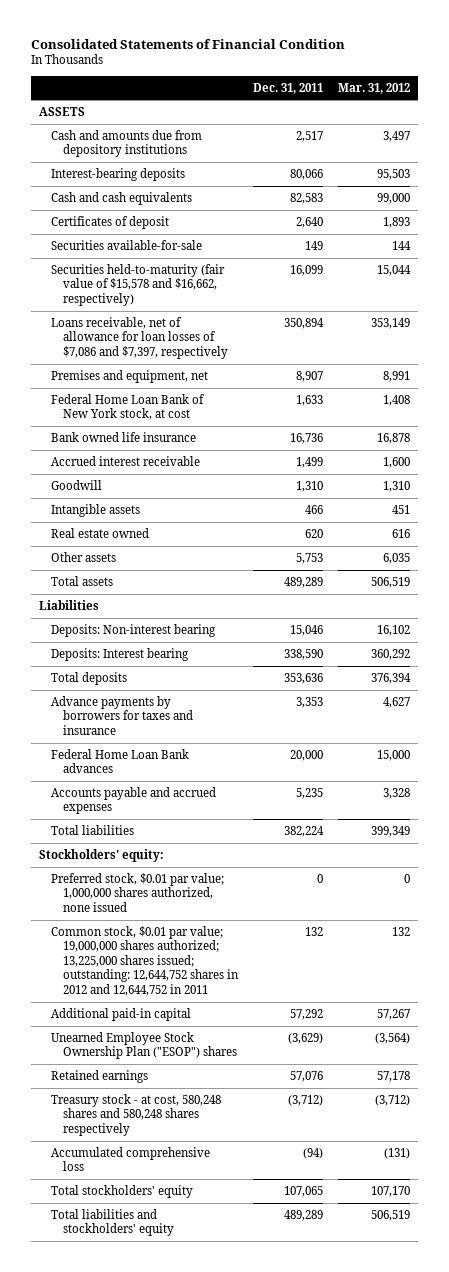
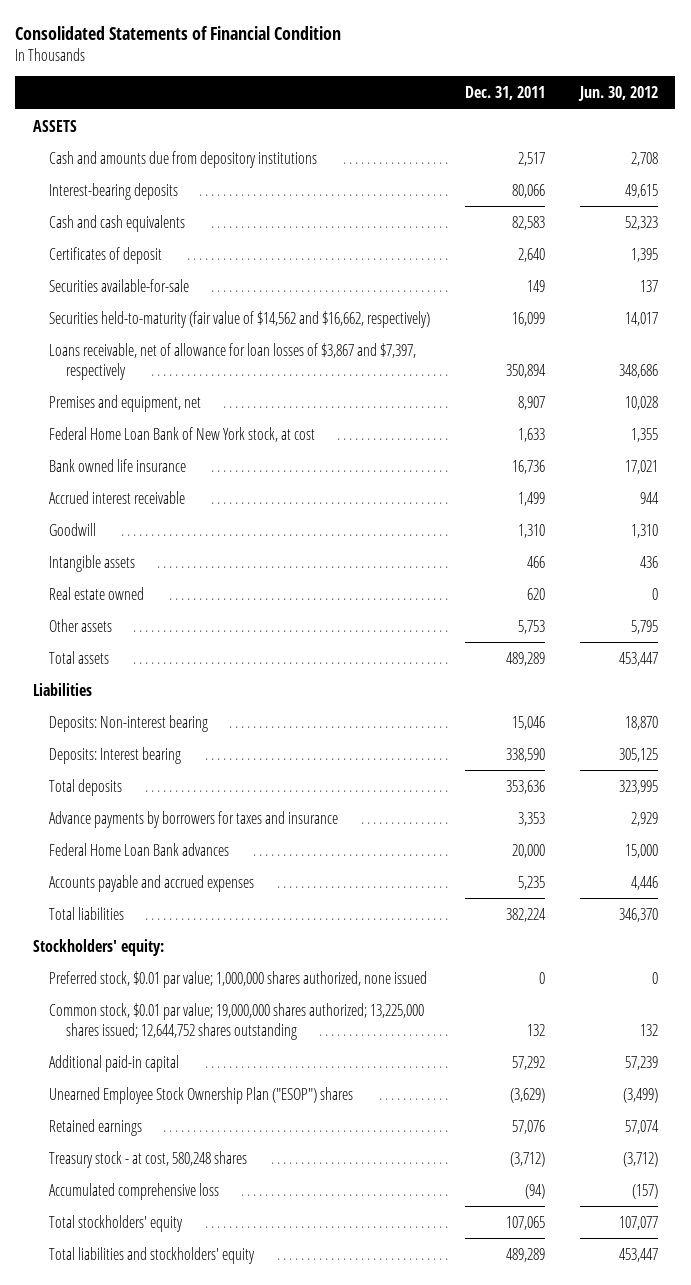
[338,82,411,94] Mar. 31, 2012 -> none
none -> [577,86,658,102] Jun. 30, 2012
[50,263,225,306] Securities held-to-maturity (fair value of $15,578 and $16,662, respectively) -> [49,310,431,328] Securities held-to-maturity (fair value of $14,562 and $16,662, respectively)
[50,316,229,359] Loans receivable, net of allowance for loan losses of $7,086 and $7,397, respectively -> [49,342,417,380] Loans receivable, net of allowance for loan losses of $3,867 and $7,397, respectively
[50,925,240,996] Common stock, $0.01 par value; 19,000,000 shares authorized; 13,225,000 shares issued; outstanding: 12,644,752 shares in 2012 and 12,644,752 in 2011 -> [49,1002,425,1040] Common stock, $0.01 par value; 19,000,000 shares authorized; 13,225,000 shares issued; 12,644,752 shares outstanding
[50,1093,221,1136] Treasury stock - at cost, 580,248 shares and 580,248 shares respectively -> [49,1150,248,1168] Treasury stock - at cost, 580,248 shares

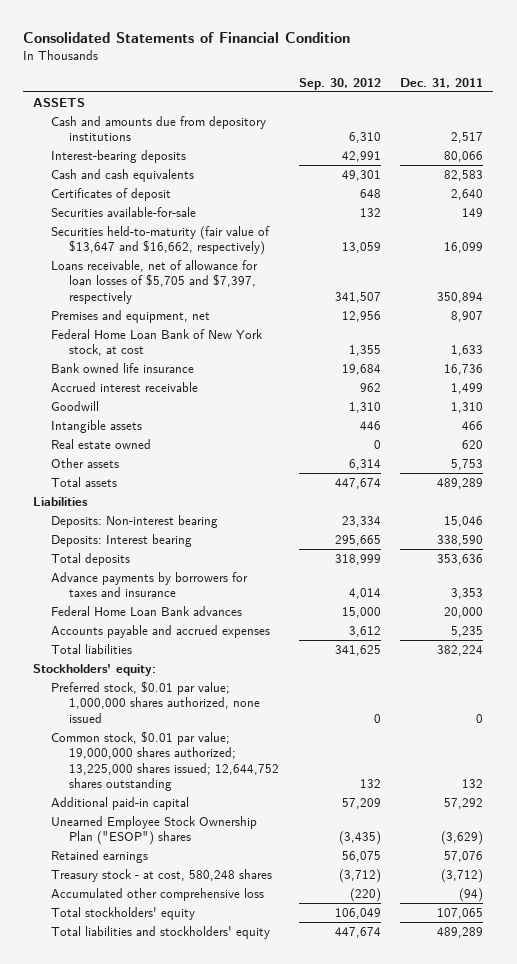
[577,86,658,102] Jun. 30, 2012 -> none
none -> [298,77,381,90] Sep. 30, 2012
[49,310,431,328] Securities held-to-maturity (fair value of $14,562 and $16,662, respectively) -> [51,225,271,256] Securities held-to-maturity (fair value of $13,647 and $16,662, respectively)
[49,342,417,380] Loans receivable, net of allowance for loan losses of $3,867 and $7,397, respectively -> [51,259,259,304] Loans receivable, net of allowance for loan losses of $5,705 and $7,397, respectively
[49,1182,220,1200] Accumulated comprehensive loss -> [51,887,265,901] Accumulated other comprehensive loss

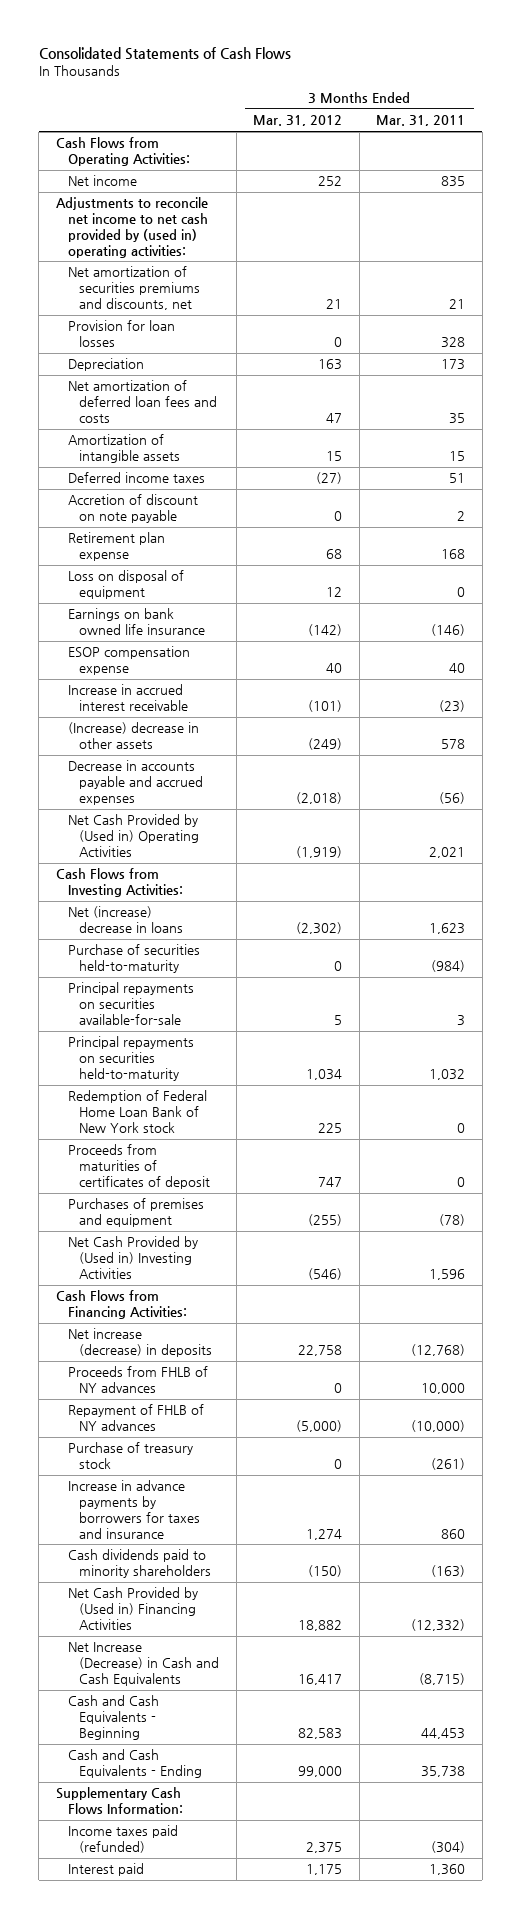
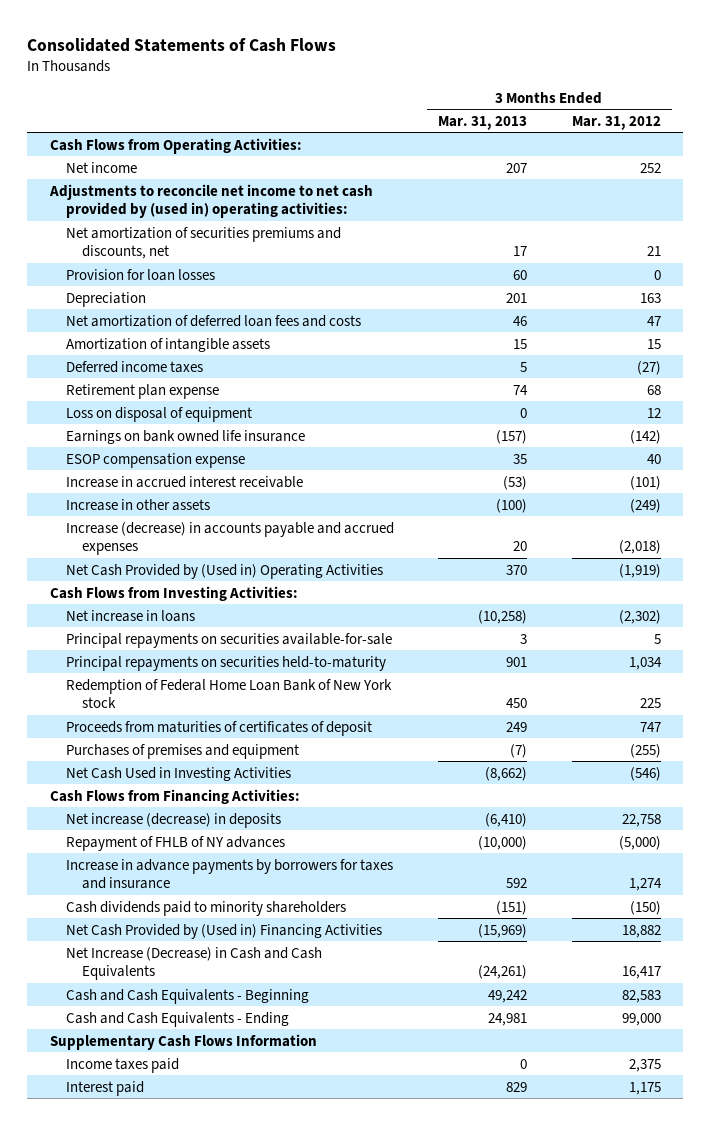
[376,115,466,127] Mar. 31, 2011 -> none
none -> [438,115,528,130] Mar. 31, 2013
[67,494,198,524] Accretion of discount on note payable -> none
[67,722,199,750] (Increase) decrease in other assets -> [65,498,210,511] Increase in other assets
[67,760,204,805] Decrease in accounts payable and accrued expenses -> [65,521,394,556] Increase (decrease) in accounts payable and accrued expenses
[67,944,200,974] Purchase of securities held-to-maturity -> none
[67,906,184,934] Net (increase) decrease in loans -> [65,609,195,622] Net increase in loans
[67,1236,198,1279] Net Cash Provided by (Used in) Investing Activities -> [65,766,291,781] Net Cash Used in Investing Activities
[67,1366,208,1394] Proceeds from FHLB of NY advances -> none
[67,1442,193,1470] Purchase of treasury stock -> none
[55,1787,183,1815] Supplementary Cash Flows Information: -> [49,1033,317,1050] Supplementary Cash Flows Information
[67,1825,178,1854] Income taxes paid (refunded) -> [65,1057,179,1073] Income taxes paid

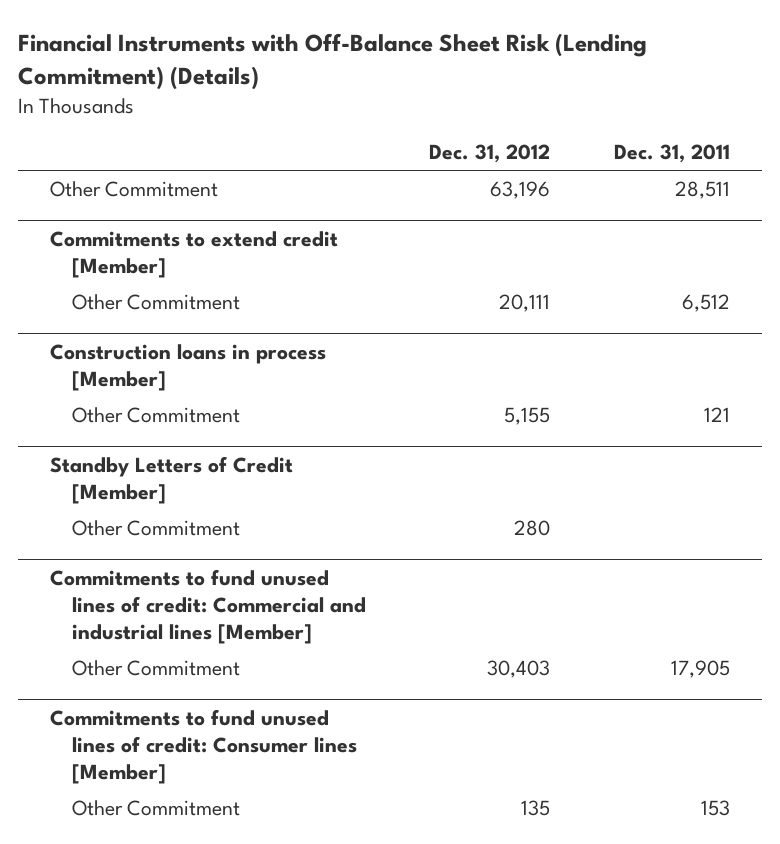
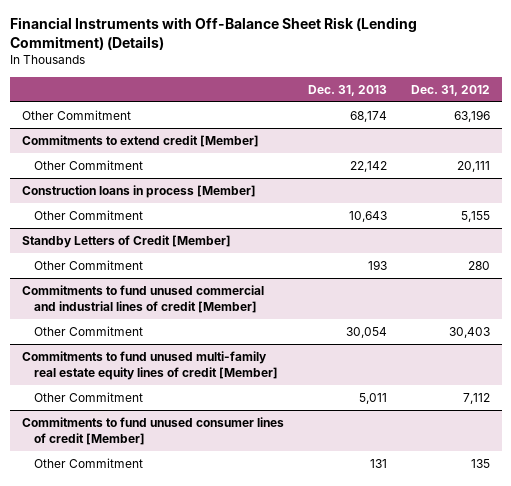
[613,144,730,164] Dec. 31, 2011 -> none
none -> [307,84,387,96] Dec. 31, 2013
[49,568,367,644] Commitments to fund unused lines of credit: Commercial and industrial lines [Member] -> [21,284,264,313] Commitments to fund unused commercial and industrial lines of credit [Member]
none -> [21,350,278,380] Commitments to fund unused multi-family real estate equity lines of credit [Member]
none -> [33,391,143,402] Other Commitment
[49,708,358,784] Commitments to fund unused lines of credit: Consumer lines [Member] -> [21,416,284,445] Commitments to fund unused consumer lines of credit [Member]

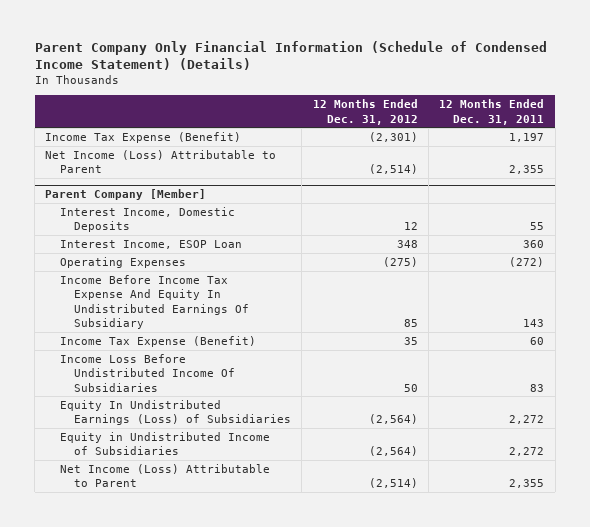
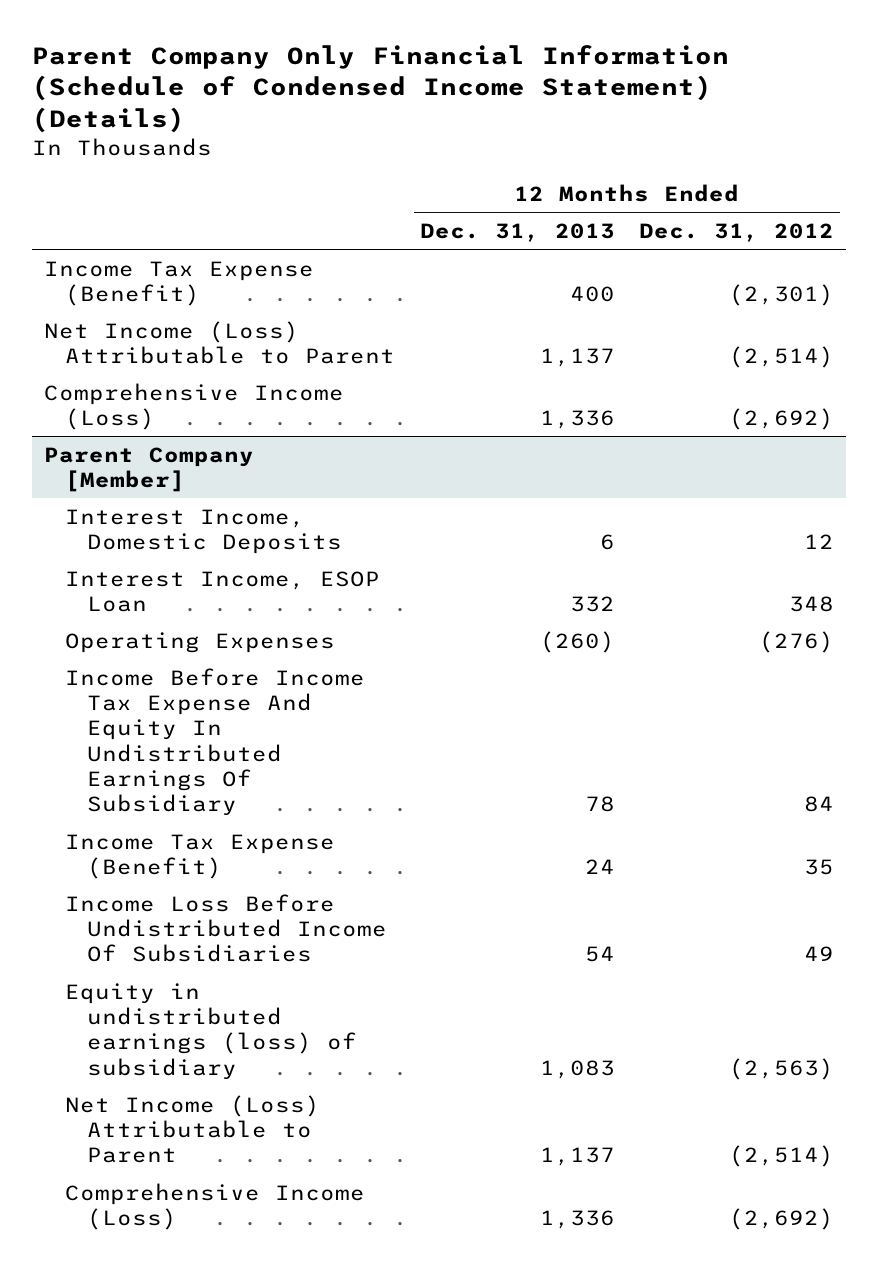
[439,99,545,125] 12 Months Ended Dec. 31, 2011 -> none
none -> [419,222,615,242] Dec. 31, 2013
none -> [44,382,345,431] Comprehensive Income (Loss)
[382,256,418,267] (275) -> [759,630,835,653] (276)
[403,318,418,327] 85 -> [804,796,835,813] 84
[59,431,270,456] Equity in Undistributed Income of Subsidiaries -> none
[403,383,418,392] 50 -> [804,946,835,962] 49
[59,399,292,426] Equity In Undistributed Earnings (Loss) of Subsidiaries -> [65,982,357,1080] Equity in undistributed earnings (loss) of subsidiary
[368,414,418,425] (2,564) -> [729,1057,835,1080] (2,563)
none -> [65,1182,366,1231] Comprehensive Income (Loss)

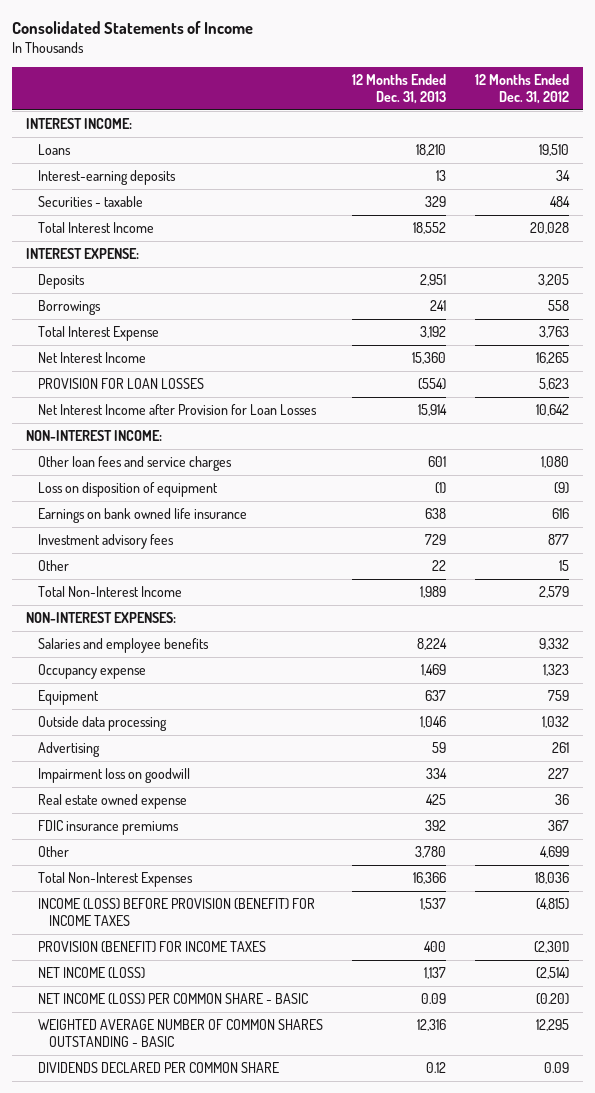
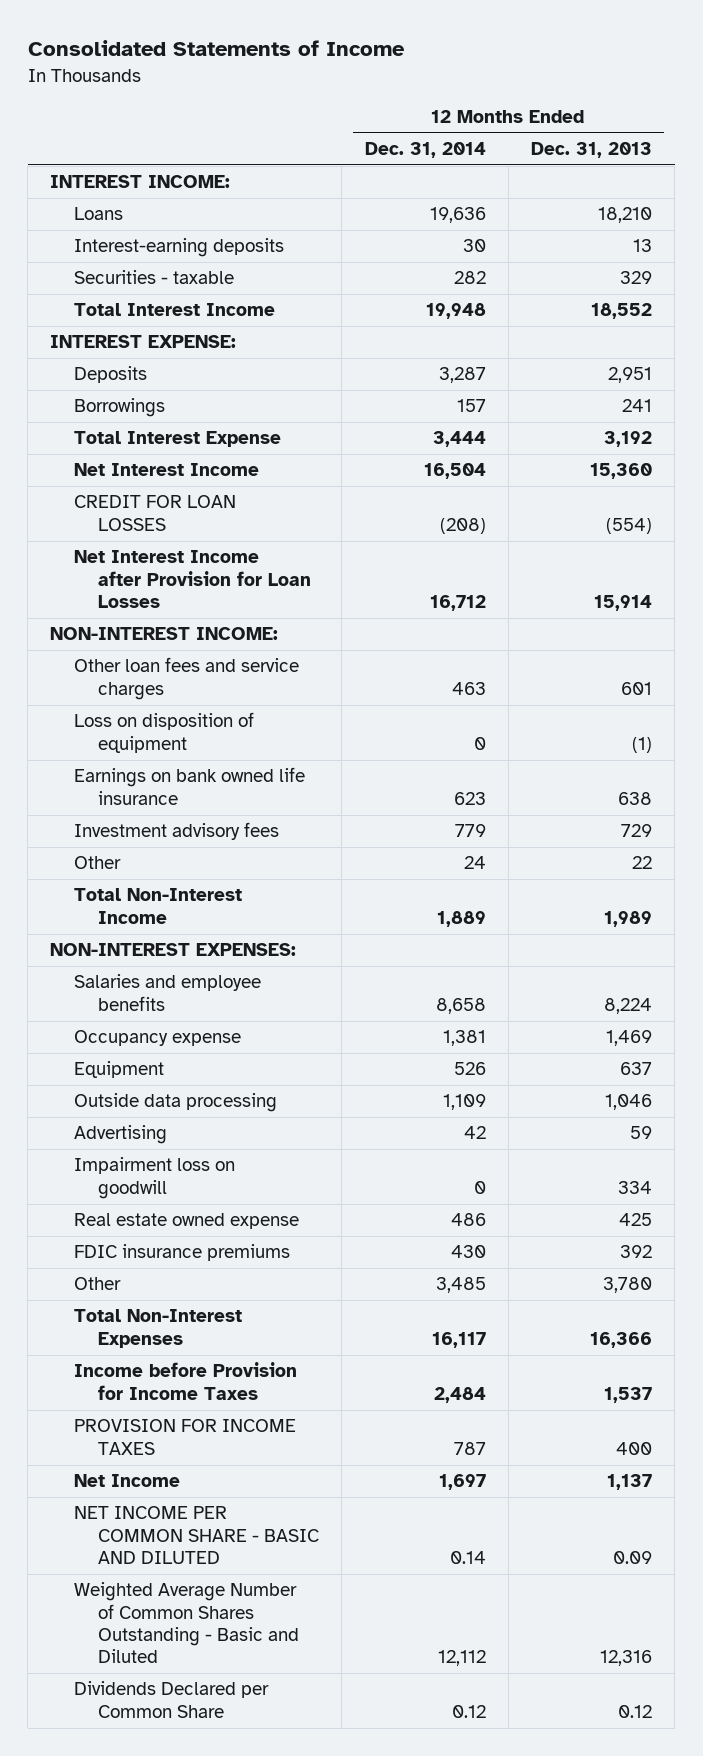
[474,74,569,104] 12 Months Ended Dec. 31, 2012 -> none
none -> [364,142,486,159] Dec. 31, 2014
[37,378,204,390] PROVISION FOR LOAN LOSSES -> [74,495,237,531] CREDIT FOR LOAN LOSSES
[37,898,315,926] INCOME (LOSS) BEFORE PROVISION (BENEFIT) FOR INCOME TAXES -> [74,1362,298,1400] Income before Provision for Income Taxes
[37,941,266,954] PROVISION (BENEFIT) FOR INCOME TAXES -> [74,1419,297,1455] PROVISION FOR INCOME TAXES
[37,967,145,980] NET INCOME (LOSS) -> [74,1474,181,1488] Net Income
[37,993,308,1006] NET INCOME (LOSS) PER COMMON SHARE - BASIC -> [74,1506,320,1565] NET INCOME PER COMMON SHARE - BASIC AND DILUTED
[37,1019,323,1047] WEIGHTED AVERAGE NUMBER OF COMMON SHARES OUTSTANDING - BASIC -> [74,1582,300,1664] Weighted Average Number of Common Shares Outstanding - Basic and Diluted
[37,1062,279,1074] DIVIDENDS DECLARED PER COMMON SHARE -> [74,1681,270,1718] Dividends Declared per Common Share

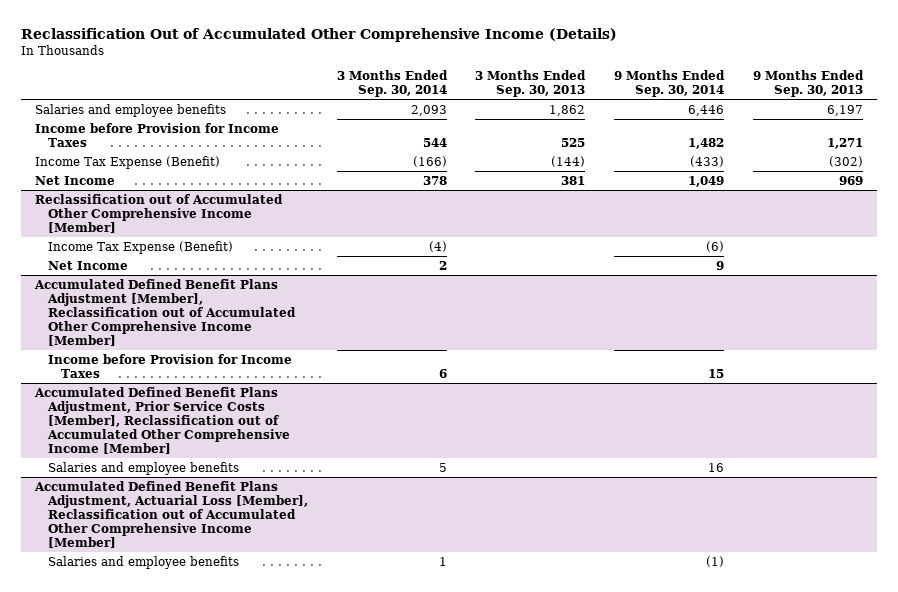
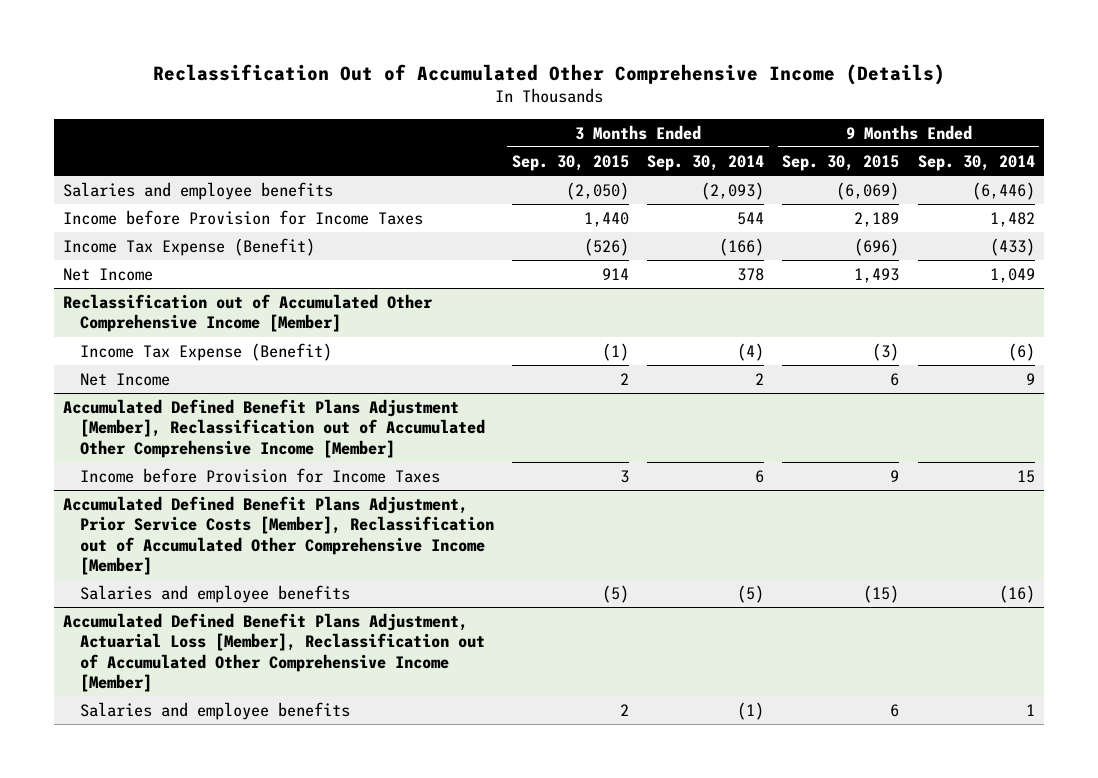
[475,70,587,98] 3 Months Ended Sep. 30, 2013 -> none
[752,70,864,98] 9 Months Ended Sep. 30, 2013 -> none
none -> [511,154,629,171] Sep. 30, 2015
none -> [782,154,900,171] Sep. 30, 2015
[410,104,447,116] 2,093 -> [701,181,765,200] (2,093)
[688,104,725,116] 6,446 -> [971,181,1035,200] (6,446)
[438,462,447,472] 5 -> [737,584,765,603] (5)
[708,462,725,472] 16 -> [998,584,1035,603] (16)
[438,556,447,566] 1 -> [737,701,765,720] (1)
[706,555,725,567] (1) -> [1025,703,1035,716] 1

